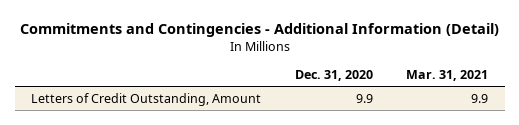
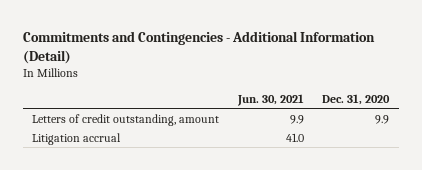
[405,70,488,82] Mar. 31, 2021 -> none
none -> [236,93,304,106] Jun. 30, 2021
[31,93,262,107] Letters of Credit Outstanding, Amount -> [32,113,220,126] Letters of credit outstanding, amount
none -> [32,132,122,145] Litigation accrual

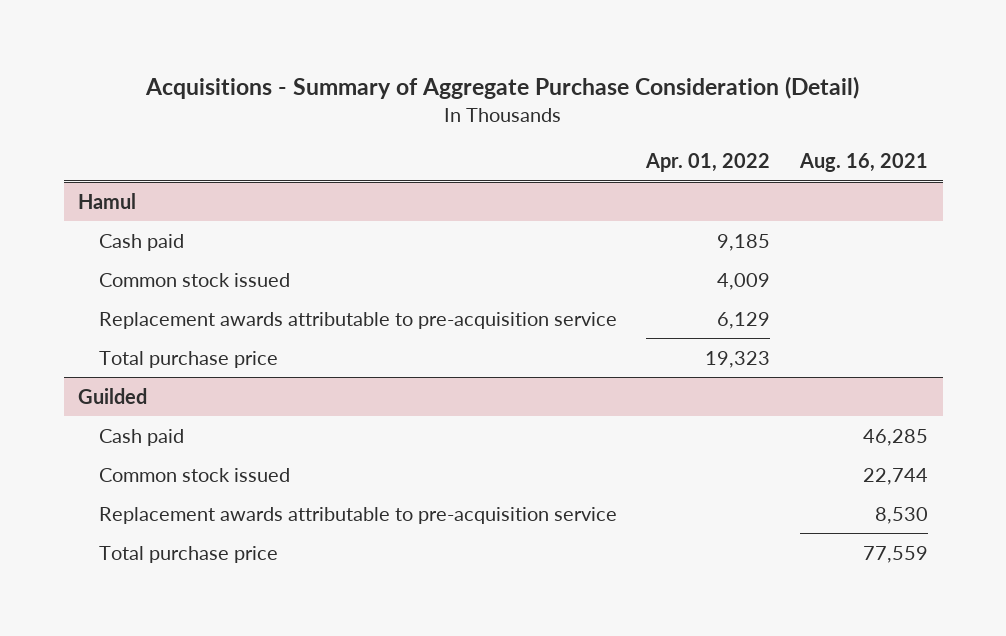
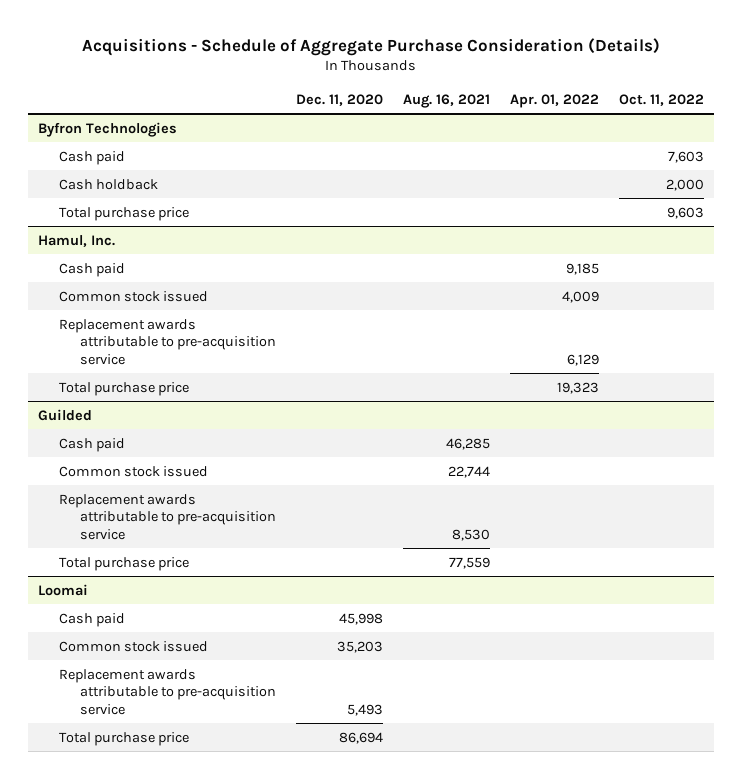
[145,75,860,99] Acquisitions - Summary of Aggregate Purchase Consideration (Detail) -> [81,37,660,56] Acquisitions - Schedule of Aggregate Purchase Consideration (Details)
none -> [296,93,384,106] Dec. 11, 2020
none -> [619,93,705,106] Oct. 11, 2022
none -> [37,121,177,137] Byfron Technologies
none -> [58,150,125,165] Cash paid
none -> [58,178,158,190] Cash holdback
none -> [58,206,189,221] Total purchase price
[78,192,137,209] Hamul -> [37,234,115,247] Hamul, Inc.
none -> [37,583,88,596] Loomai
none -> [58,612,125,627] Cash paid
none -> [58,640,208,652] Common stock issued
none -> [58,668,277,715] Replacement awards attributable to pre-acquisition service
none -> [58,731,189,746] Total purchase price

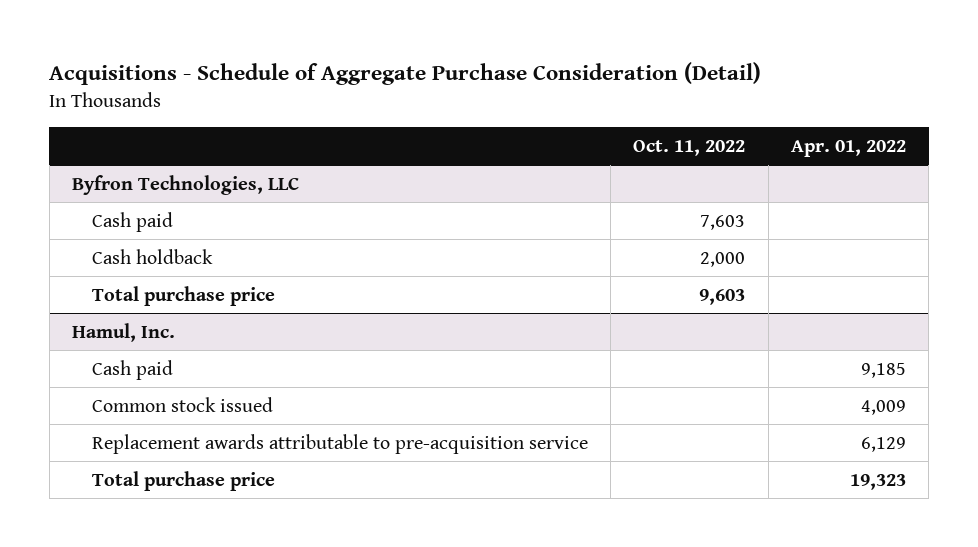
[81,37,660,56] Acquisitions - Schedule of Aggregate Purchase Consideration (Details) -> [49,62,762,86] Acquisitions - Schedule of Aggregate Purchase Consideration (Detail)
[296,93,384,106] Dec. 11, 2020 -> none
[403,93,491,108] Aug. 16, 2021 -> none
[37,121,177,137] Byfron Technologies -> [72,174,300,195] Byfron Technologies, LLC
[37,408,92,421] Guilded -> none
[58,437,125,452] Cash paid -> none
[58,465,208,477] Common stock issued -> none
[58,493,277,540] Replacement awards attributable to pre-acquisition service -> none
[58,556,189,571] Total purchase price -> none
[37,583,88,596] Loomai -> none
[58,612,125,627] Cash paid -> none
[58,640,208,652] Common stock issued -> none
[58,668,277,715] Replacement awards attributable to pre-acquisition service -> none
[58,731,189,746] Total purchase price -> none

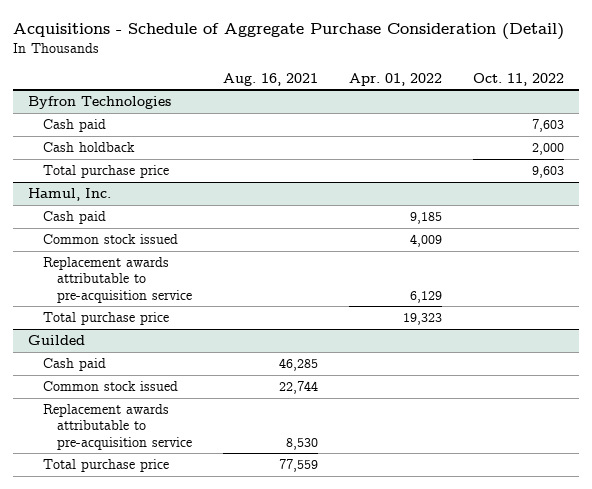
none -> [223,72,319,86] Aug. 16, 2021
[72,174,300,195] Byfron Technologies, LLC -> [28,96,172,110] Byfron Technologies
none -> [28,335,86,346] Guilded
none -> [42,358,106,372] Cash paid
none -> [42,381,178,392] Common stock issued
none -> [42,404,193,450] Replacement awards attributable to pre-acquisition service
none -> [42,459,169,473] Total purchase price

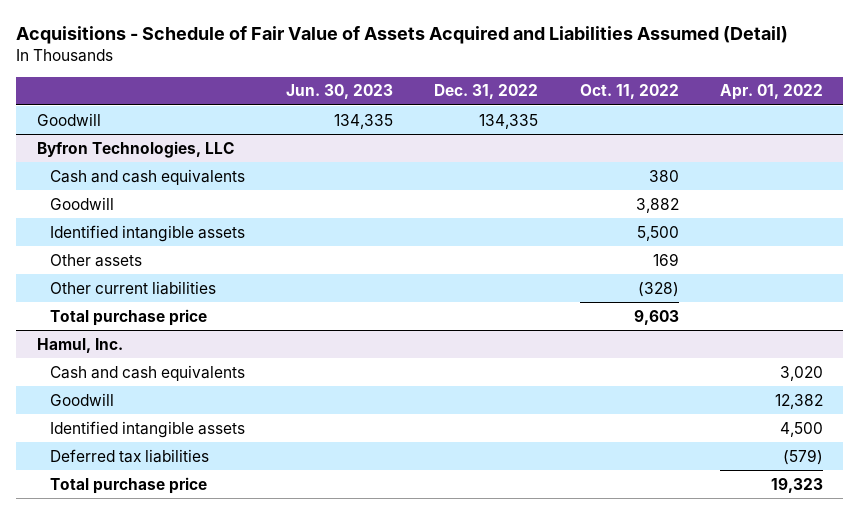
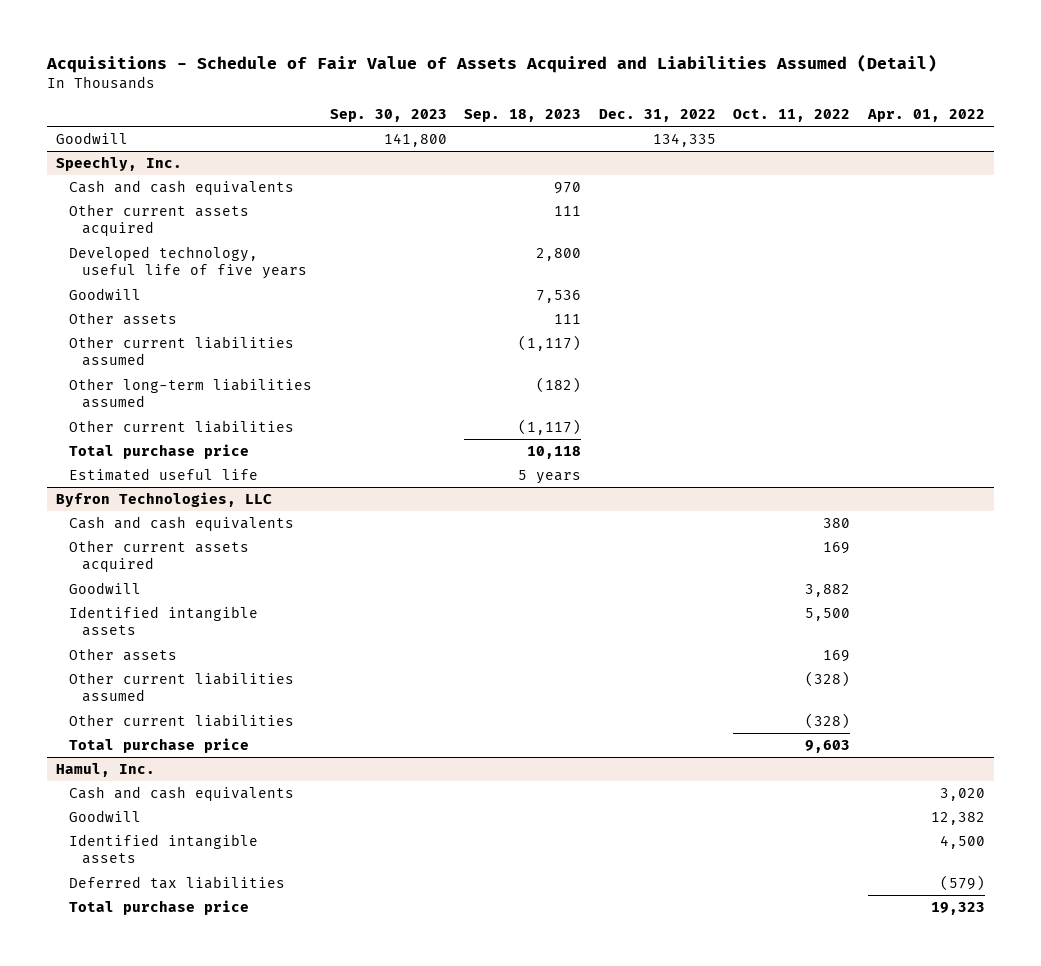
[286,84,394,100] Jun. 30, 2023 -> none
none -> [329,109,447,123] Sep. 30, 2023
none -> [464,109,582,123] Sep. 18, 2023
none -> [56,156,183,172] Speechly, Inc.
none -> [69,180,295,196] Cash and cash equivalents
none -> [69,204,250,237] Other current assets acquired
none -> [69,246,308,280] Developed technology, useful life of five years
none -> [69,288,142,301] Goodwill
none -> [69,312,178,326] Other assets
none -> [69,336,295,367] Other current liabilities assumed
none -> [69,378,313,409] Other long-term liabilities assumed
none -> [69,420,295,434] Other current liabilities
none -> [69,444,250,460] Total purchase price
none -> [69,468,259,482] Estimated useful life
none -> [69,540,250,573] Other current assets acquired
none -> [69,672,295,703] Other current liabilities assumed

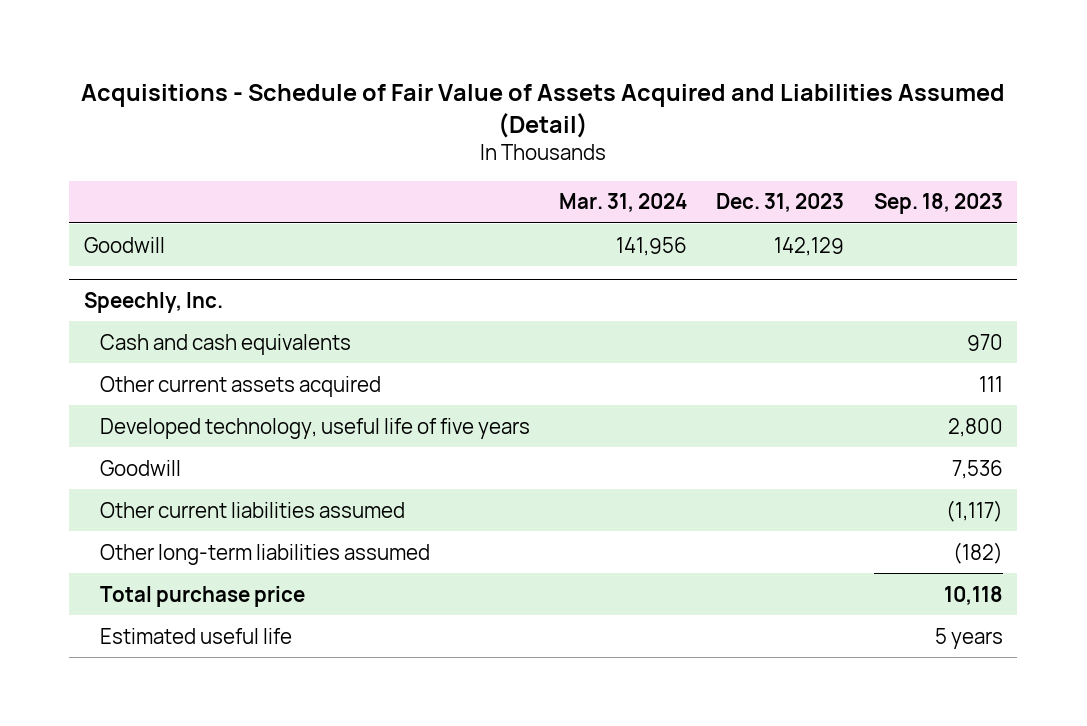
[329,109,447,123] Sep. 30, 2023 -> none
[598,109,716,123] Dec. 31, 2022 -> none
[733,109,851,123] Oct. 11, 2022 -> none
[866,109,985,123] Apr. 01, 2022 -> none
none -> [559,193,688,213] Mar. 31, 2024
none -> [716,193,845,213] Dec. 31, 2023
[69,312,178,326] Other assets -> none
[69,420,295,434] Other current liabilities -> none
[56,492,273,508] Byfron Technologies, LLC -> none
[69,516,295,532] Cash and cash equivalents -> none
[69,540,250,573] Other current assets acquired -> none
[69,582,142,595] Goodwill -> none
[69,606,259,637] Identified intangible assets -> none
[69,648,178,662] Other assets -> none
[69,672,295,703] Other current liabilities assumed -> none
[69,714,295,728] Other current liabilities -> none
[69,738,250,754] Total purchase price -> none
[56,763,156,778] Hamul, Inc. -> none
[69,786,295,802] Cash and cash equivalents -> none
[69,810,142,823] Goodwill -> none
[69,834,259,865] Identified intangible assets -> none
[69,876,286,890] Deferred tax liabilities -> none
[69,900,250,916] Total purchase price -> none

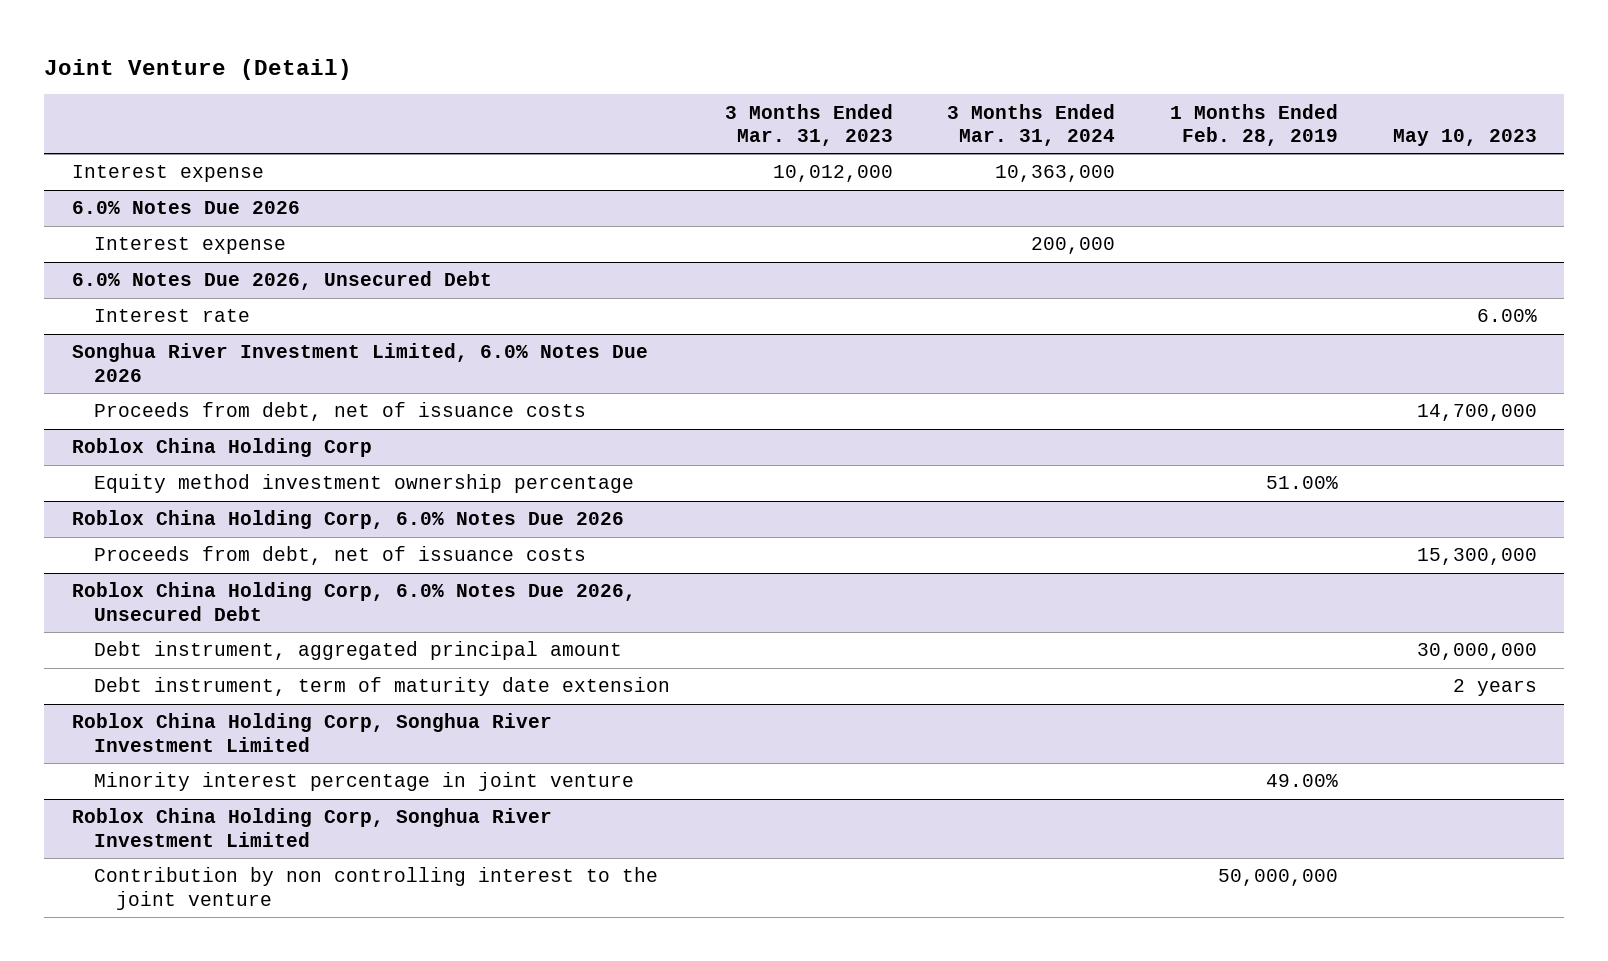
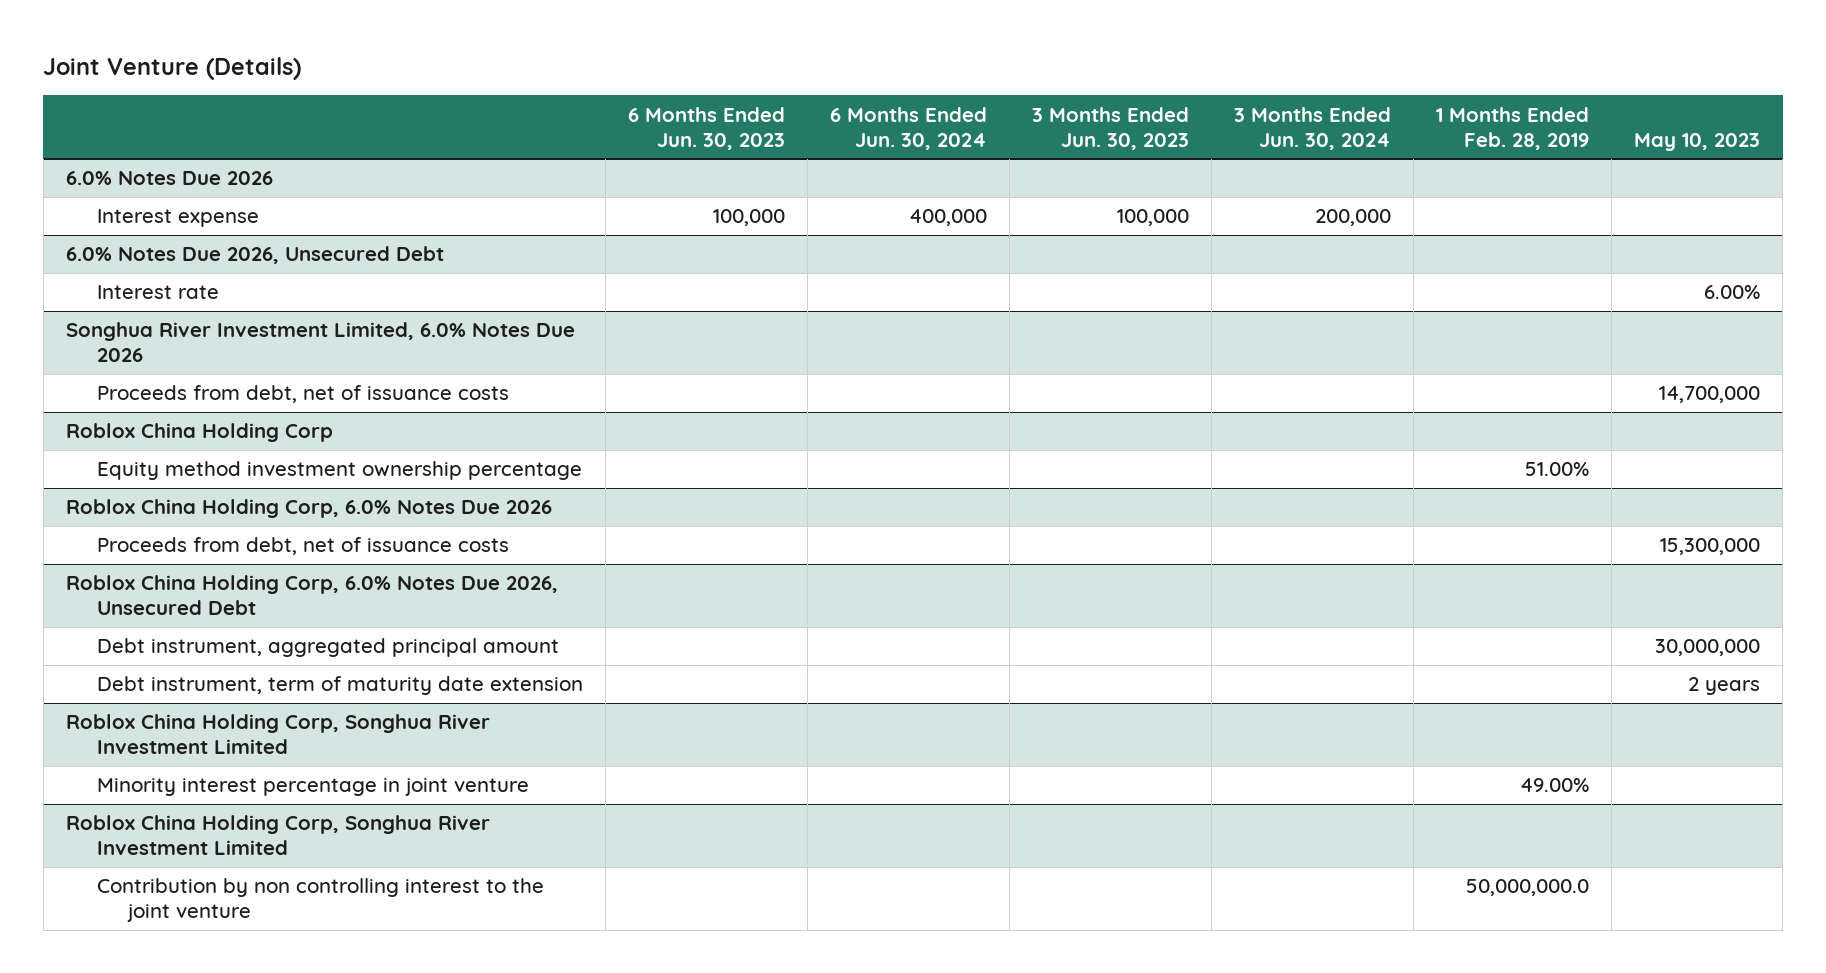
[44,58,353,80] Joint Venture (Detail) -> [43,56,302,80] Joint Venture (Details)
[724,103,893,146] 3 Months Ended Mar. 31, 2023 -> none
[947,103,1116,146] 3 Months Ended Mar. 31, 2024 -> none
none -> [627,106,785,150] 6 Months Ended Jun. 30, 2023
none -> [829,106,987,150] 6 Months Ended Jun. 30, 2024
none -> [1031,106,1189,150] 3 Months Ended Jun. 30, 2023
none -> [1234,106,1392,150] 3 Months Ended Jun. 30, 2024
[71,165,264,183] Interest expense -> none
[1217,869,1338,887] 50,000,000 -> [1466,879,1590,897] 50,000,000.0

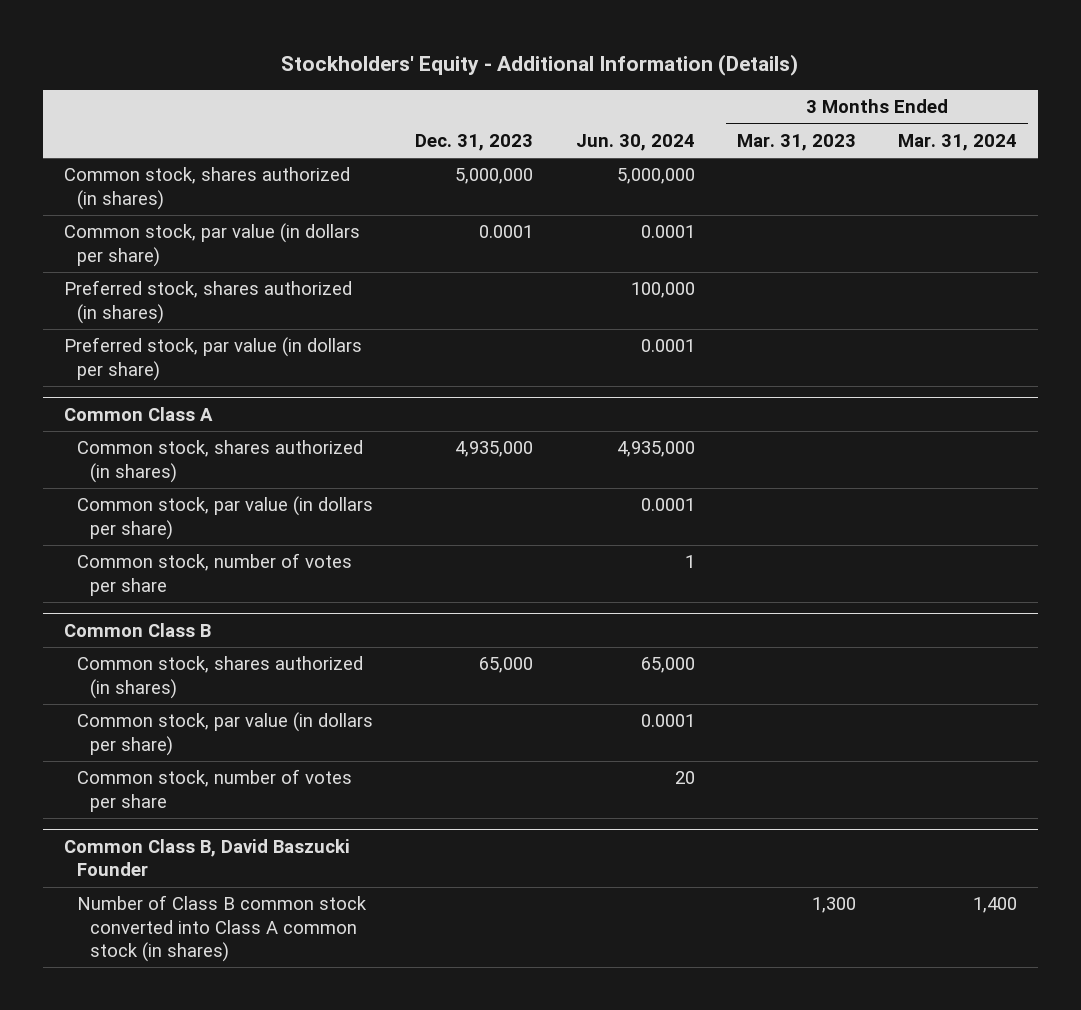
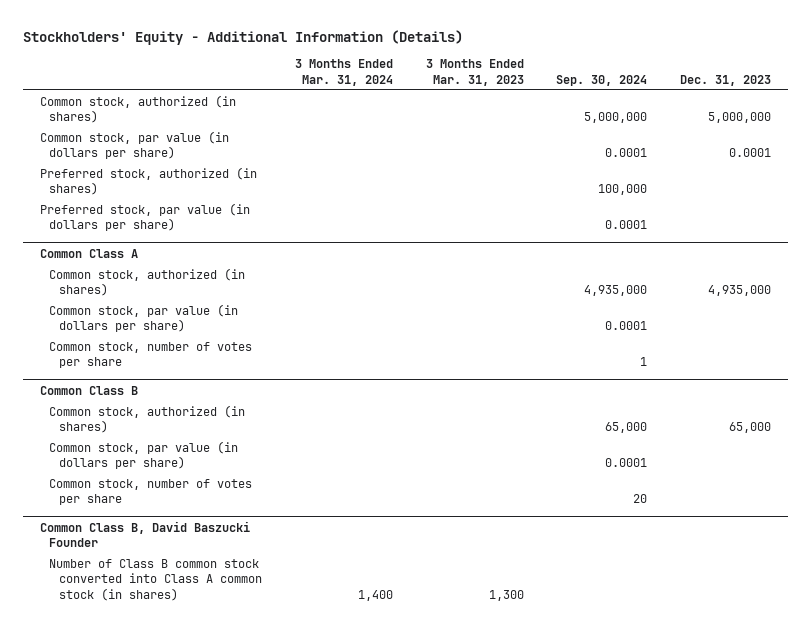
[575,134,695,152] Jun. 30, 2024 -> none
none -> [556,74,648,86] Sep. 30, 2024
[63,167,350,210] Common stock, shares authorized (in shares) -> [39,94,236,124] Common stock, authorized (in shares)
[63,280,352,324] Preferred stock, shares authorized (in shares) -> [39,166,257,196] Preferred stock, authorized (in shares)
[77,440,364,483] Common stock, shares authorized (in shares) -> [49,267,246,297] Common stock, authorized (in shares)
[77,656,364,699] Common stock, shares authorized (in shares) -> [49,404,246,434] Common stock, authorized (in shares)

